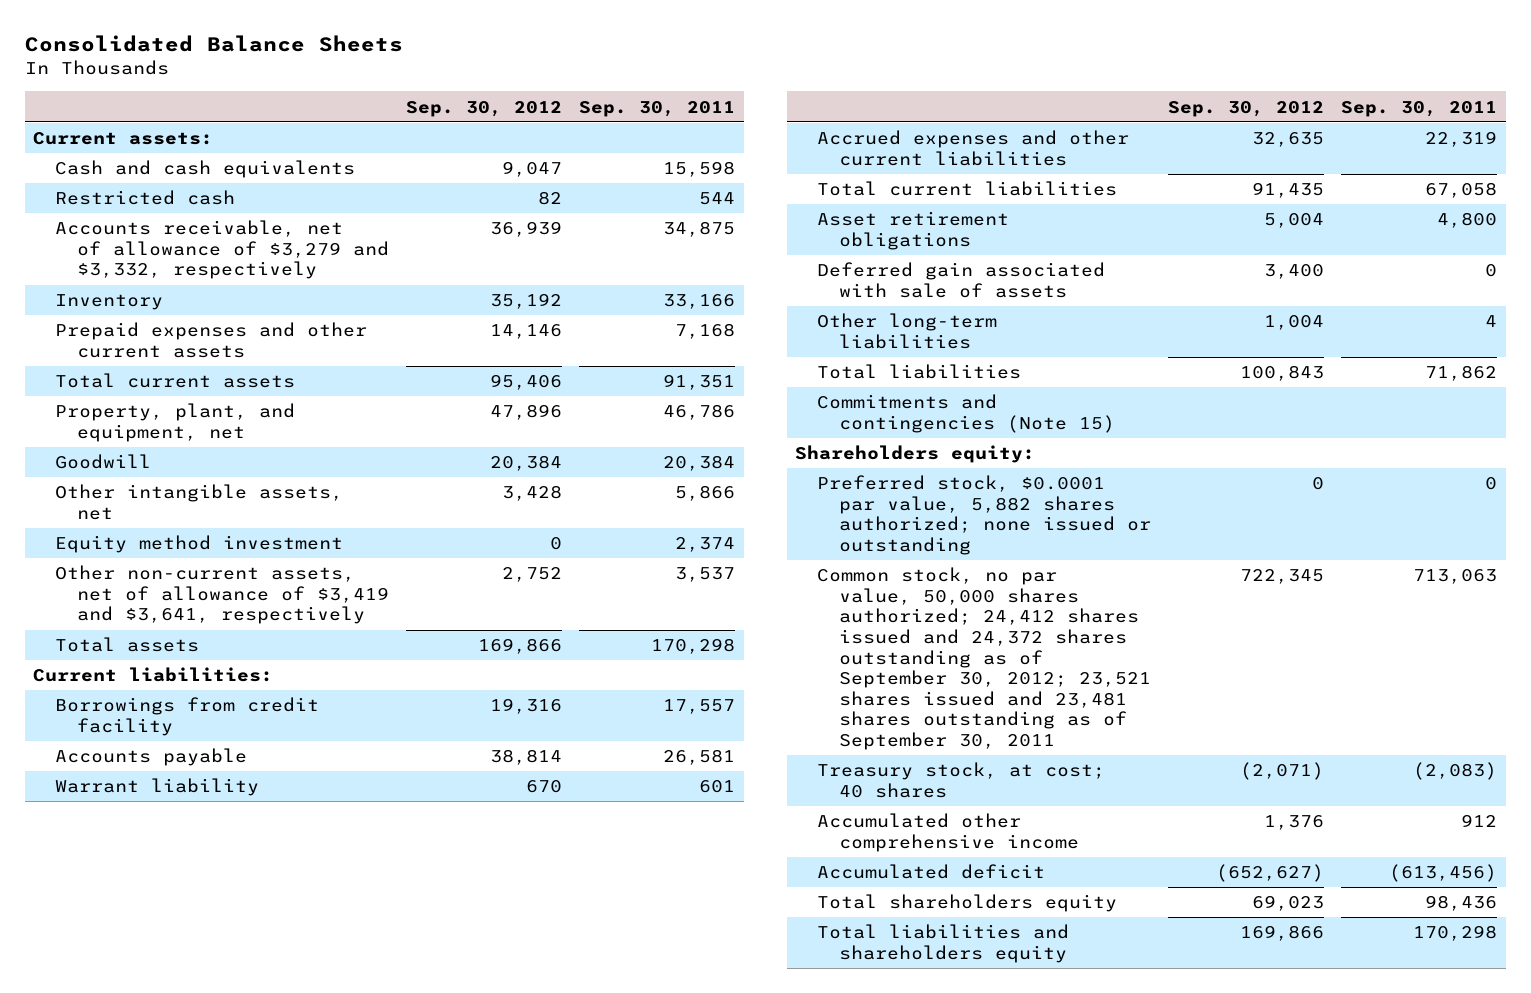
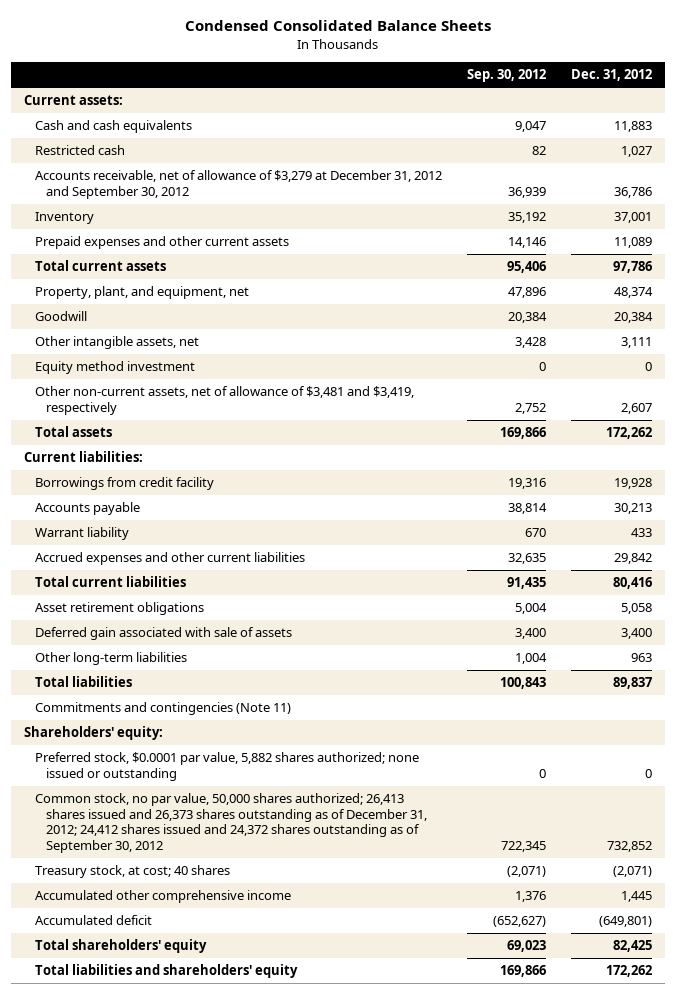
[24,35,403,53] Consolidated Balance Sheets -> [184,20,491,32] Condensed Consolidated Balance Sheets
[579,100,736,117] Sep. 30, 2011 -> none
none -> [571,69,653,82] Dec. 31, 2012
[55,220,389,280] Accounts receivable, net of allowance of $3,279 and $3,332, respectively -> [34,170,442,199] Accounts receivable, net of allowance of $3,279 at December 31, 2012 and September 30, 2012
[55,565,389,625] Other non-current assets, net of allowance of $3,419 and $3,641, respectively -> [34,386,414,415] Other non-current assets, net of allowance of $3,481 and $3,419, respectively
[816,394,1115,433] Commitments and contingencies (Note 15) -> [34,702,291,716] Commitments and contingencies (Note 11)
[795,445,1036,464] Shareholders equity: -> [23,726,163,741] Shareholders' equity:
[816,567,1151,751] Common stock, no par value, 50,000 shares authorized; 24,412 shares issued and 24,372 shares outstanding as of September 30, 2012; 23,521 shares issued and 23,481 shares outstanding as of September 30, 2011 -> [34,793,427,853] Common stock, no par value, 50,000 shares authorized; 26,413 shares issued and 26,373 shares outstanding as of December 31, 2012; 24,412 shares issued and 24,372 shares outstanding as of September 30, 2012
[816,894,1117,913] Total shareholders equity -> [34,939,207,954] Total shareholders' equity
[816,924,1069,963] Total liabilities and shareholders equity -> [34,964,298,979] Total liabilities and shareholders' equity

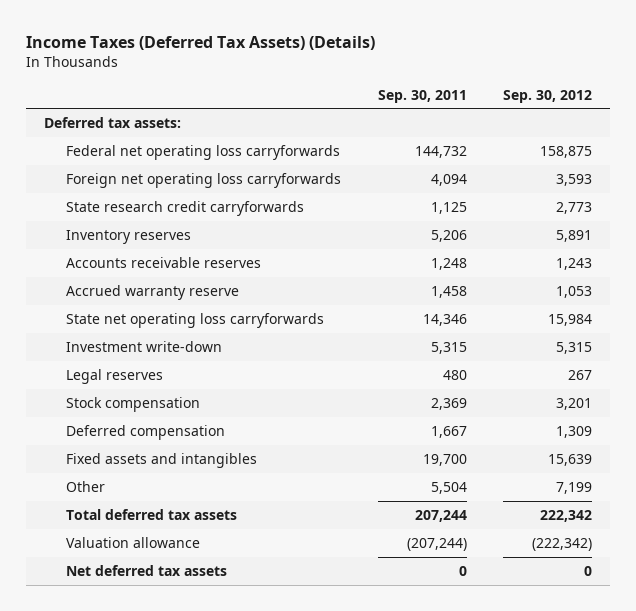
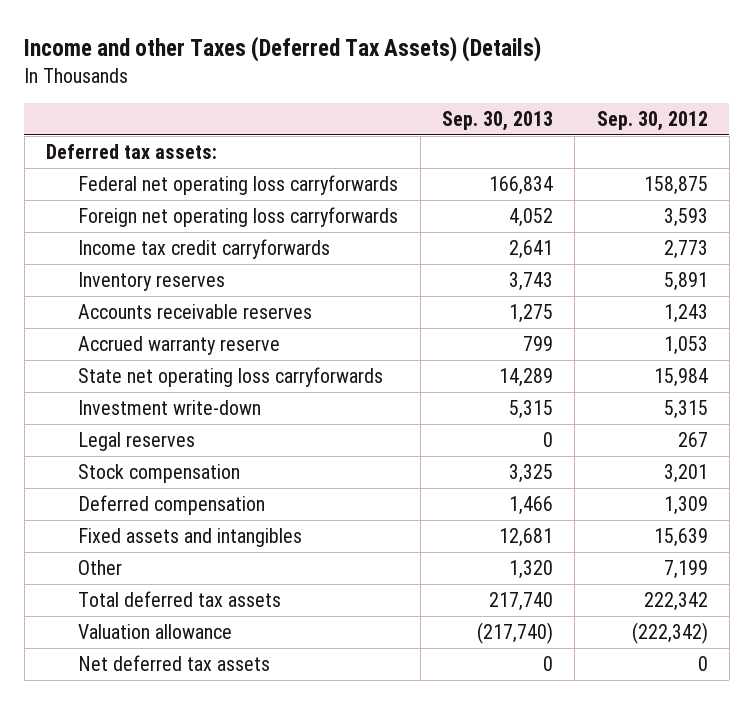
[25,35,375,50] Income Taxes (Deferred Tax Assets) (Details) -> [24,35,542,62] Income and other Taxes (Deferred Tax Assets) (Details)
[377,89,467,103] Sep. 30, 2011 -> none
none -> [441,110,553,131] Sep. 30, 2013
[66,200,305,216] State research credit carryforwards -> [78,239,331,260] Income tax credit carryforwards

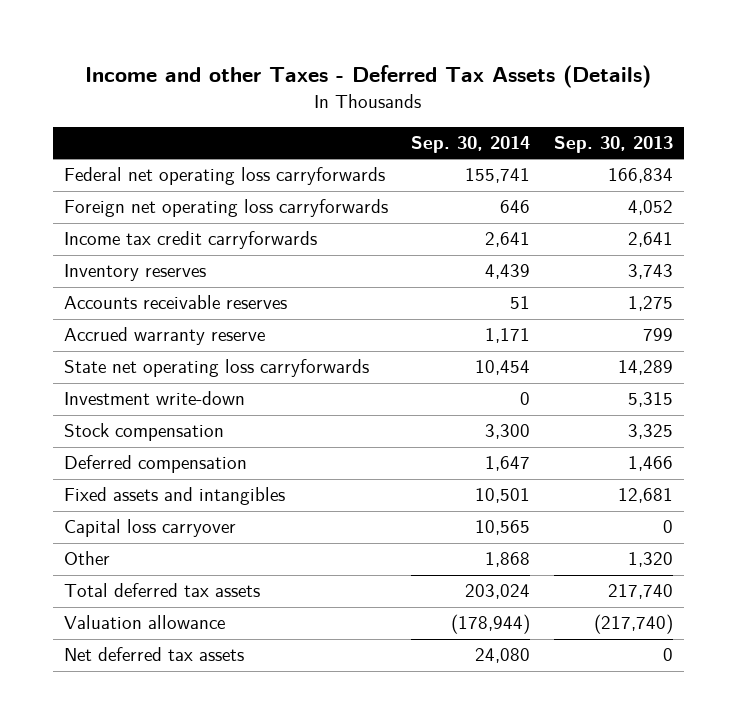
[24,35,542,62] Income and other Taxes (Deferred Tax Assets) (Details) -> [85,65,652,89] Income and other Taxes - Deferred Tax Assets (Details)
[596,110,708,131] Sep. 30, 2012 -> none
none -> [411,136,531,154] Sep. 30, 2014
[46,144,218,160] Deferred tax assets: -> none
[78,432,196,452] Legal reserves -> none
none -> [64,519,237,538] Capital loss carryover

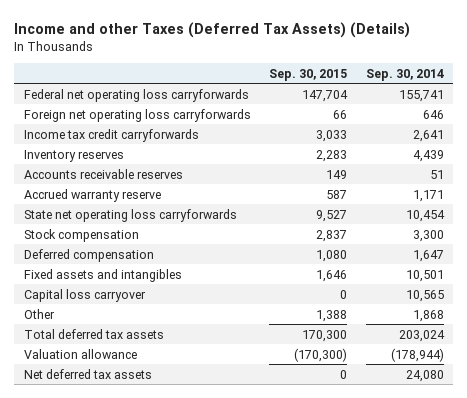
[85,65,652,89] Income and other Taxes - Deferred Tax Assets (Details) -> [14,21,411,38] Income and other Taxes (Deferred Tax Assets) (Details)
[553,136,673,154] Sep. 30, 2013 -> none
none -> [269,68,348,81] Sep. 30, 2015
[64,391,246,406] Investment write-down -> none

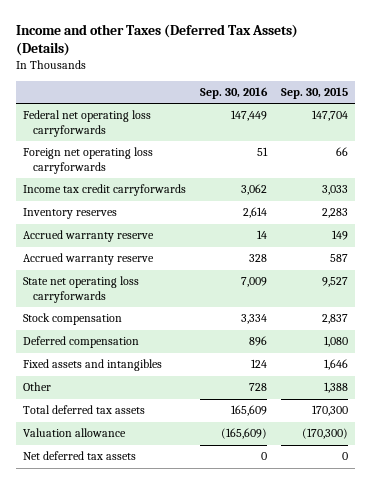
[365,68,444,81] Sep. 30, 2014 -> none
none -> [199,87,268,100] Sep. 30, 2016
[23,168,183,179] Accounts receivable reserves -> [23,230,155,243] Accrued warranty reserve
[23,288,146,302] Capital loss carryover -> none

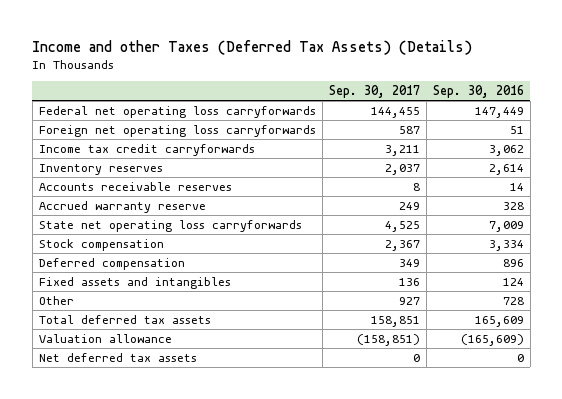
[280,87,348,100] Sep. 30, 2015 -> none
none -> [328,85,420,99] Sep. 30, 2017
[23,230,155,243] Accrued warranty reserve -> [38,181,232,191] Accounts receivable reserves

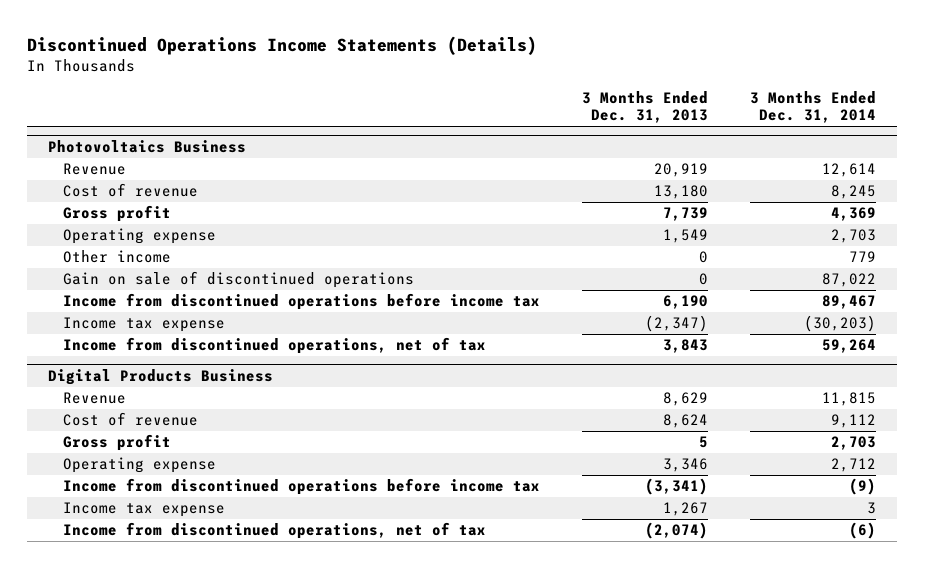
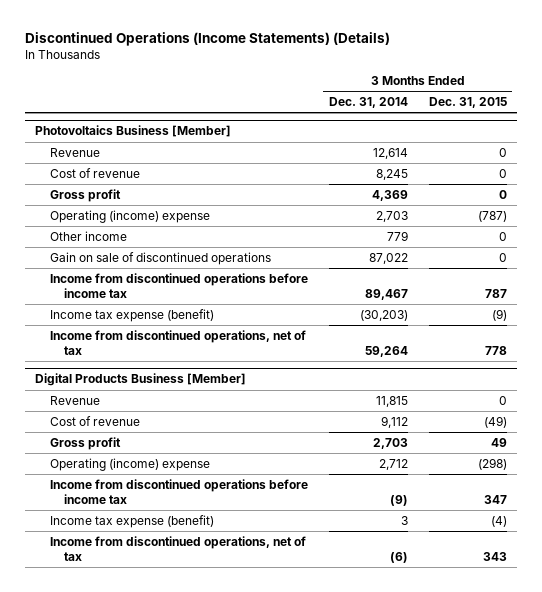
[27,35,538,55] Discontinued Operations Income Statements (Details) -> [24,31,390,46] Discontinued Operations (Income Statements) (Details)
[582,90,709,124] 3 Months Ended Dec. 31, 2013 -> none
none -> [428,97,507,109] Dec. 31, 2015
[48,140,247,154] Photovoltaics Business -> [35,125,232,138] Photovoltaics Business [Member]
[62,228,216,245] Operating expense -> [49,209,210,223] Operating (income) expense
[62,317,225,333] Income tax expense -> [49,308,214,322] Income tax expense (benefit)
[48,369,274,386] Digital Products Business -> [35,373,247,387] Digital Products Business [Member]
[62,457,216,474] Operating expense -> [49,457,210,471] Operating (income) expense
[62,502,225,518] Income tax expense -> [49,514,214,528] Income tax expense (benefit)

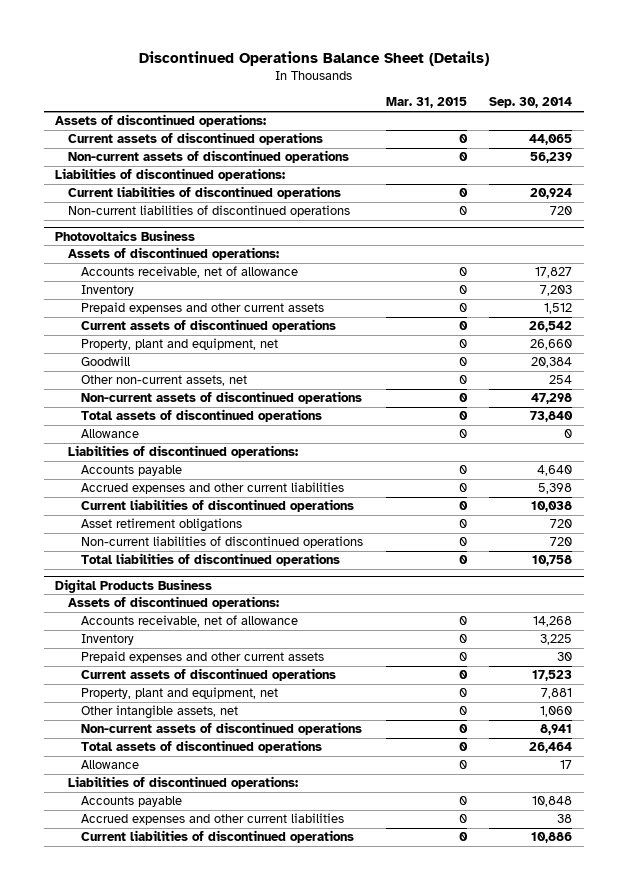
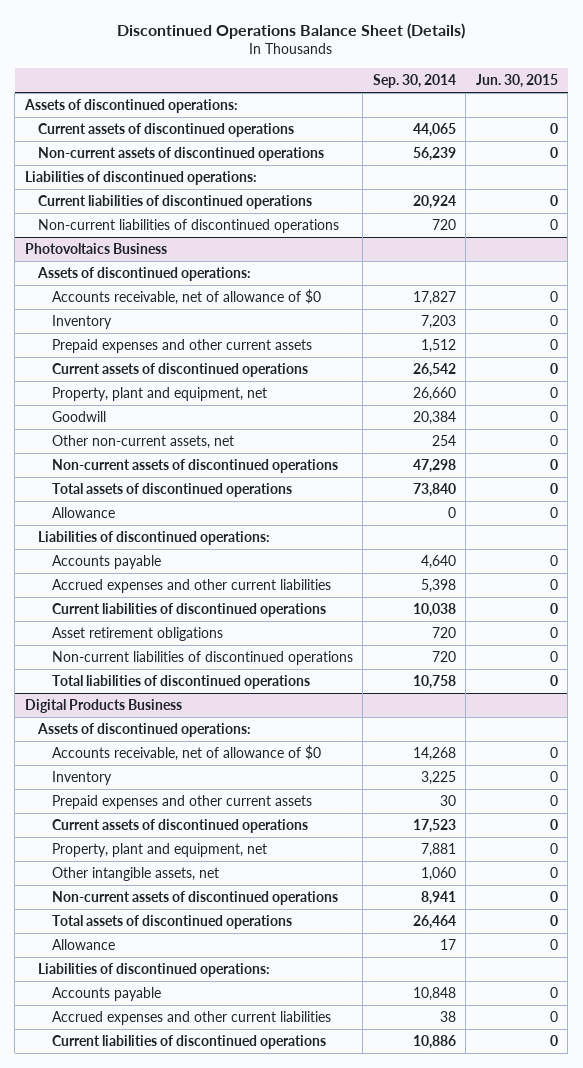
[385,97,467,109] Mar. 31, 2015 -> none
none -> [475,74,558,89] Jun. 30, 2015
[80,266,298,279] Accounts receivable, net of allowance -> [51,288,321,305] Accounts receivable, net of allowance of $0
[80,615,298,628] Accounts receivable, net of allowance -> [51,744,321,761] Accounts receivable, net of allowance of $0

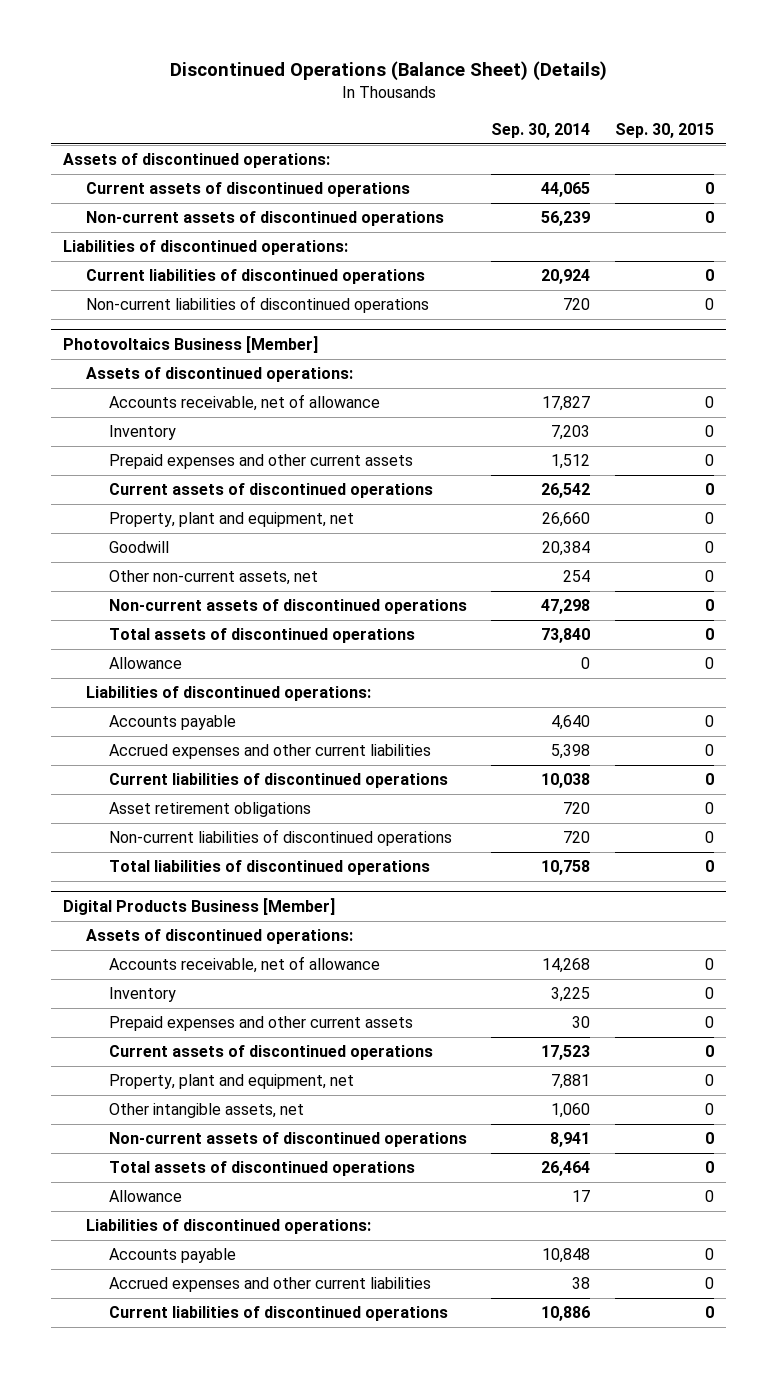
[117,22,466,39] Discontinued Operations Balance Sheet (Details) -> [169,61,607,82] Discontinued Operations (Balance Sheet) (Details)
[475,74,558,89] Jun. 30, 2015 -> none
none -> [614,122,714,138] Sep. 30, 2015
[24,242,167,254] Photovoltaics Business -> [63,335,319,353] Photovoltaics Business [Member]
[51,288,321,305] Accounts receivable, net of allowance of $0 -> [108,394,380,412] Accounts receivable, net of allowance
[24,698,182,713] Digital Products Business -> [63,897,336,915] Digital Products Business [Member]
[51,744,321,761] Accounts receivable, net of allowance of $0 -> [108,956,380,974] Accounts receivable, net of allowance

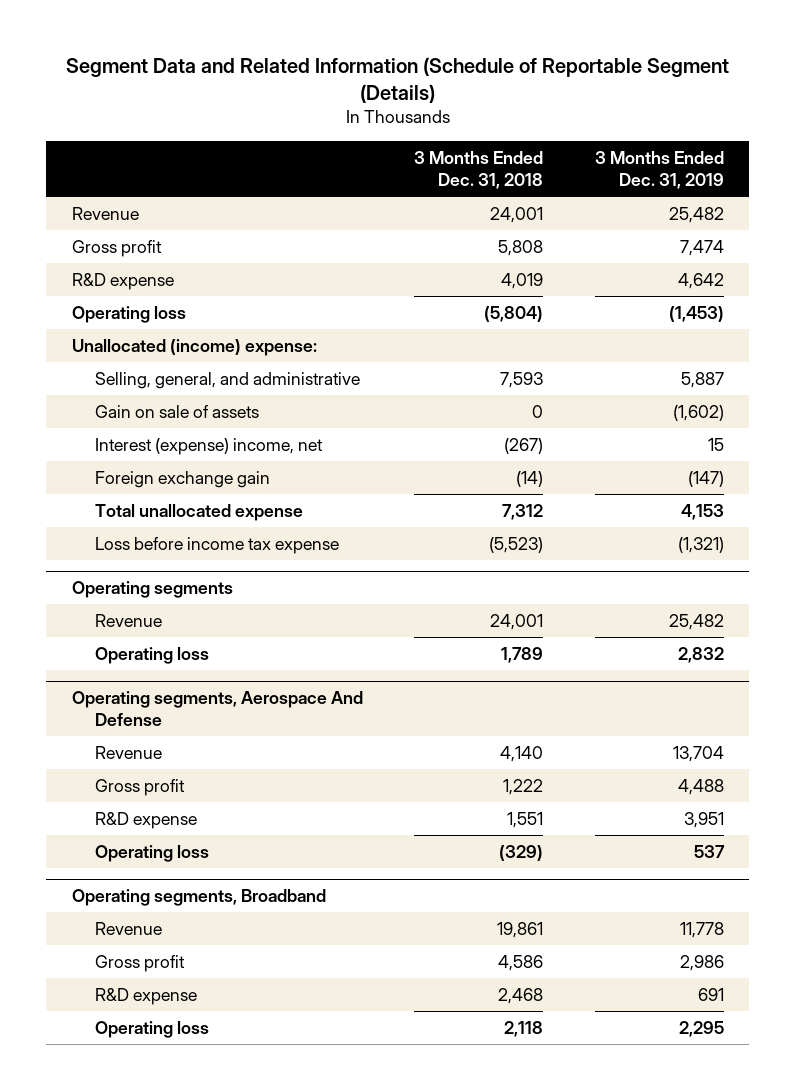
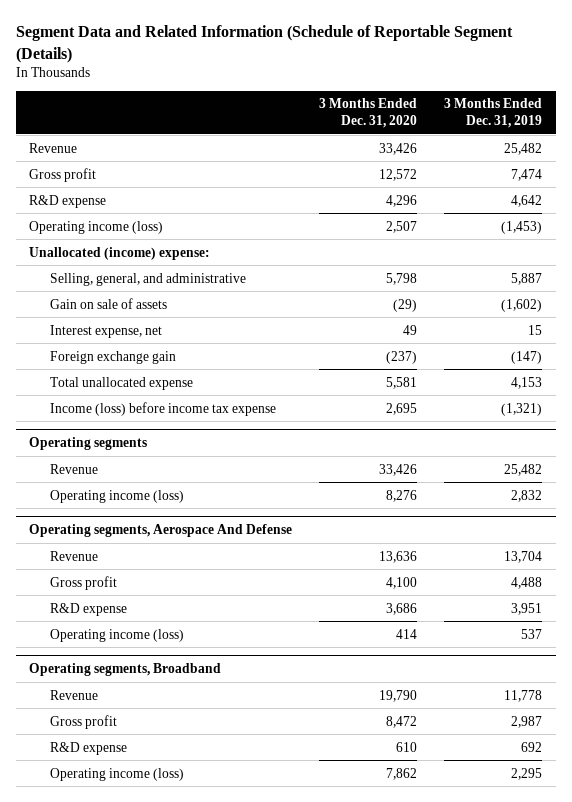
[414,150,544,189] 3 Months Ended Dec. 31, 2018 -> none
none -> [319,98,418,129] 3 Months Ended Dec. 31, 2020
[71,305,186,323] Operating loss -> [29,220,164,234] Operating income (loss)
[95,437,324,455] Interest (expense) income, net -> [50,324,163,338] Interest expense, net
[95,536,340,554] Loss before income tax expense -> [50,401,277,416] Income (loss) before income tax expense
[95,646,210,664] Operating loss -> [50,489,185,503] Operating income (loss)
[95,844,210,862] Operating loss -> [50,628,185,642] Operating income (loss)
[679,954,724,971] 2,986 -> [511,715,543,728] 2,987
[697,987,724,1001] 691 -> [521,741,543,752] 692
[95,1020,210,1038] Operating loss -> [50,767,185,781] Operating income (loss)

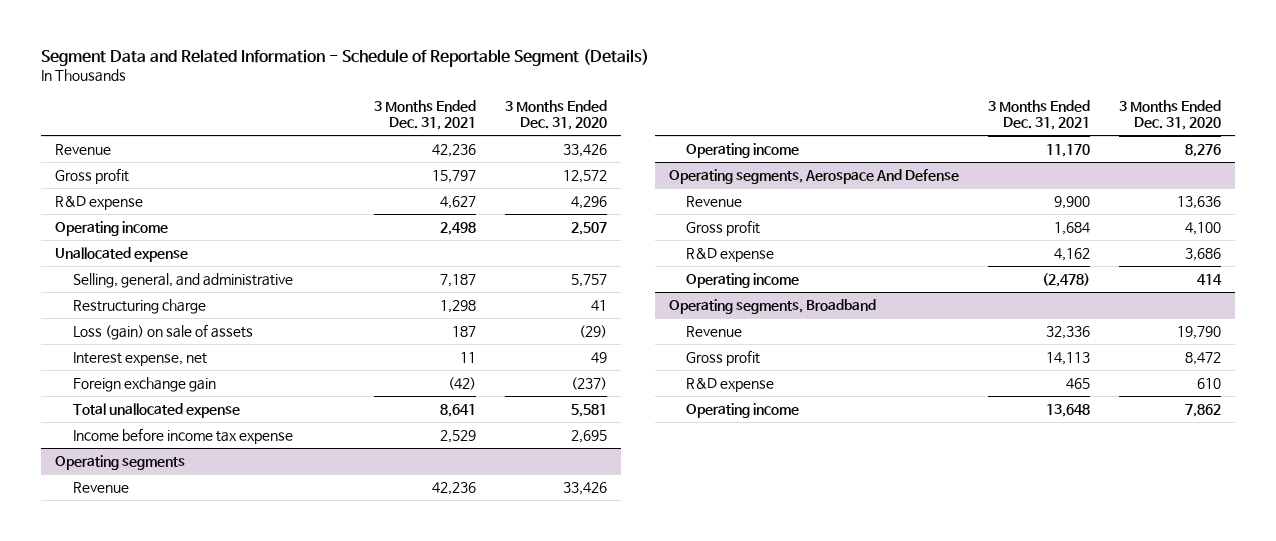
[16,25,514,63] Segment Data and Related Information (Schedule of Reportable Segment (Details) -> [41,48,650,67] Segment Data and Related Information - Schedule of Reportable Segment (Details)
[444,98,543,129] 3 Months Ended Dec. 31, 2019 -> none
none -> [374,100,477,131] 3 Months Ended Dec. 31, 2021
[29,220,164,234] Operating income (loss) -> [55,220,169,236] Operating income
[29,246,211,260] Unallocated (income) expense: -> [55,246,189,262] Unallocated expense
[386,272,418,285] 5,798 -> [570,273,607,287] 5,757
none -> [72,298,206,314] Restructuring charge
[50,297,168,309] Gain on sale of assets -> [72,323,253,340] Loss (gain) on sale of assets
[50,401,277,416] Income (loss) before income tax expense -> [72,427,293,444] Income before income tax expense
[50,489,185,503] Operating income (loss) -> [686,142,800,158] Operating income
[50,628,185,642] Operating income (loss) -> [686,272,800,288] Operating income
[50,767,185,781] Operating income (loss) -> [686,402,800,418] Operating income

